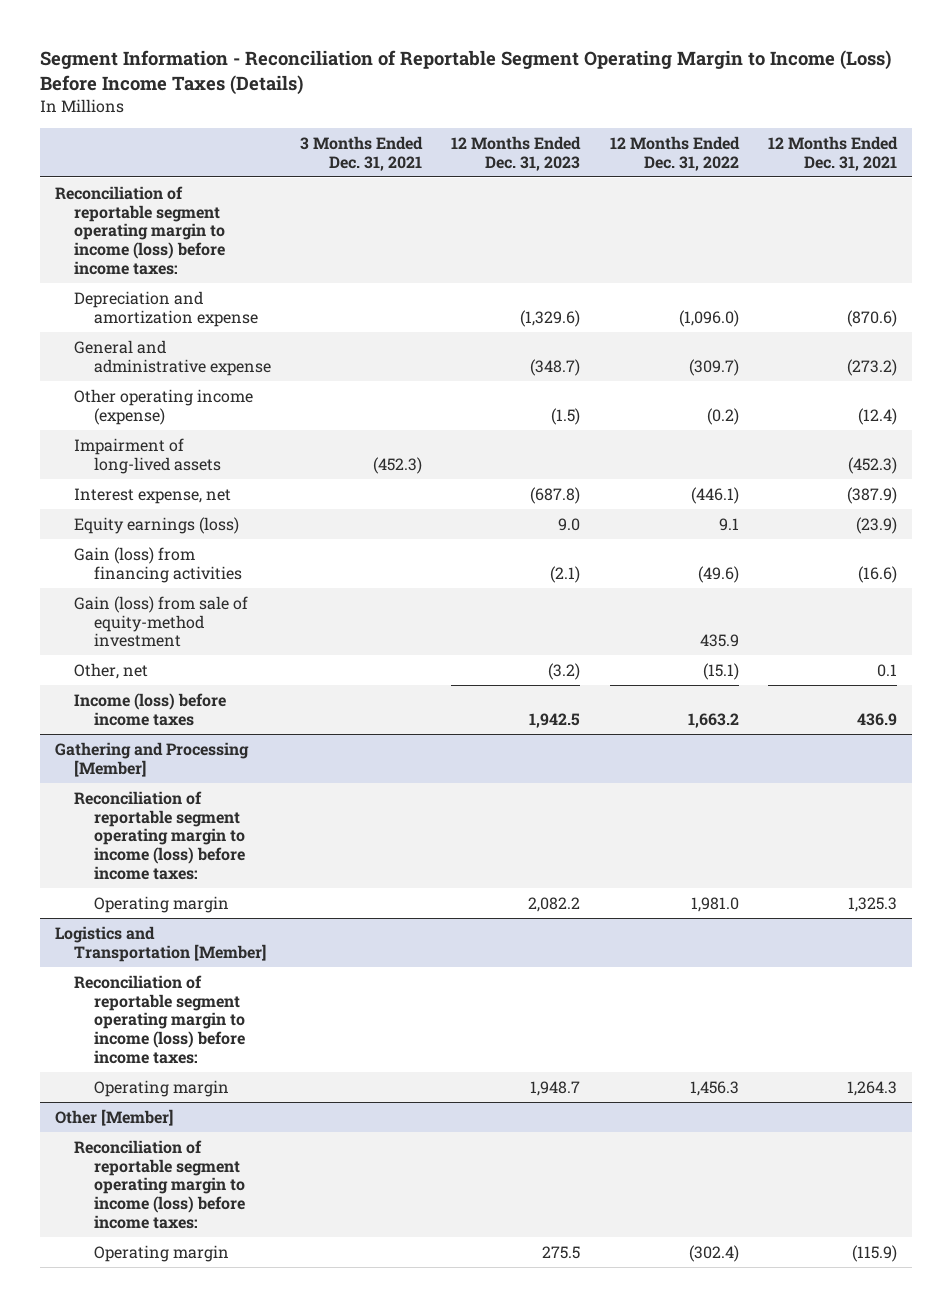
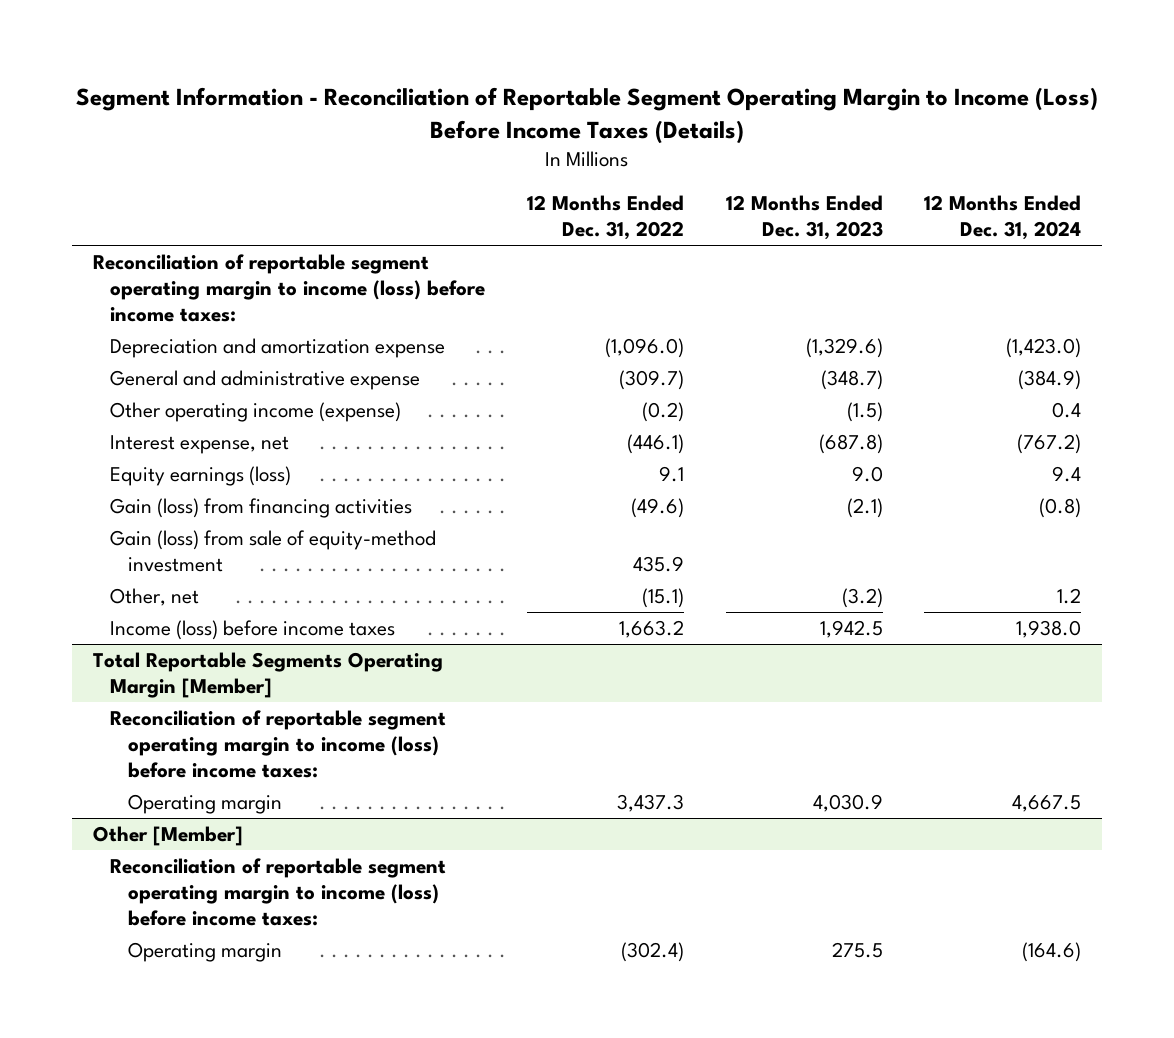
[300,136,424,171] 3 Months Ended Dec. 31, 2021 -> none
[768,136,899,171] 12 Months Ended Dec. 31, 2021 -> none
none -> [924,195,1082,241] 12 Months Ended Dec. 31, 2024
[74,437,221,474] Impairment of long-lived assets -> none
[55,741,250,777] Gathering and Processing [Member] -> none
[74,790,245,881] Reconciliation of reportable segment operating margin to income (loss) before income taxes: -> none
[93,895,229,913] Operating margin -> none
[55,925,267,962] Logistics and Transportation [Member] -> none
none -> [92,652,443,699] Total Reportable Segments Operating Margin [Member]
[530,1080,581,1096] 1,948.7 -> [812,794,883,813] 4,030.9
[689,1080,739,1096] 1,456.3 -> [617,794,685,813] 3,437.3

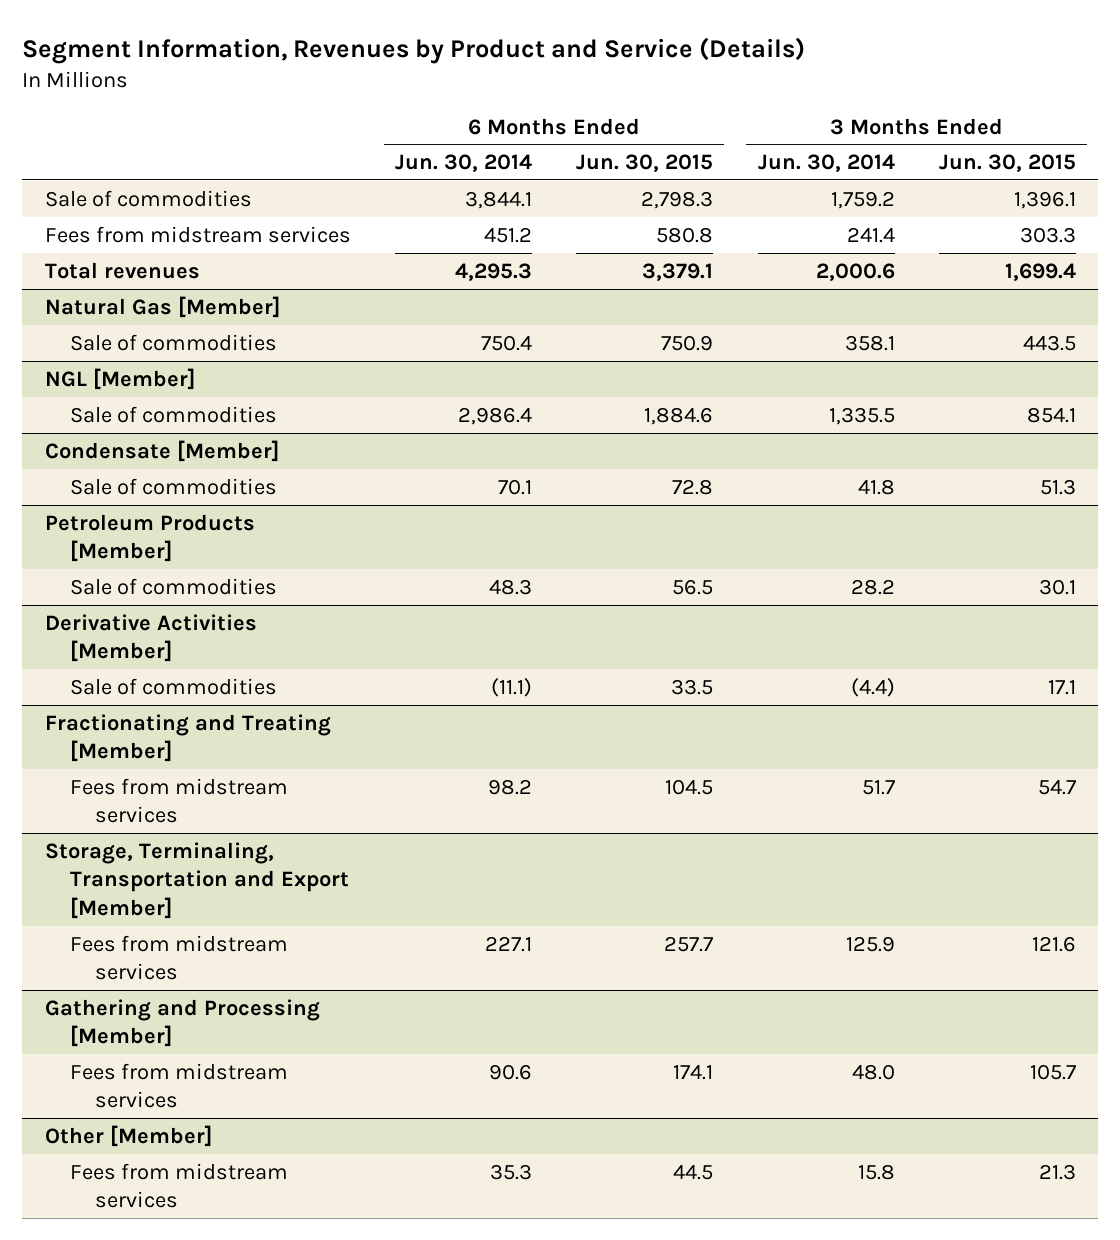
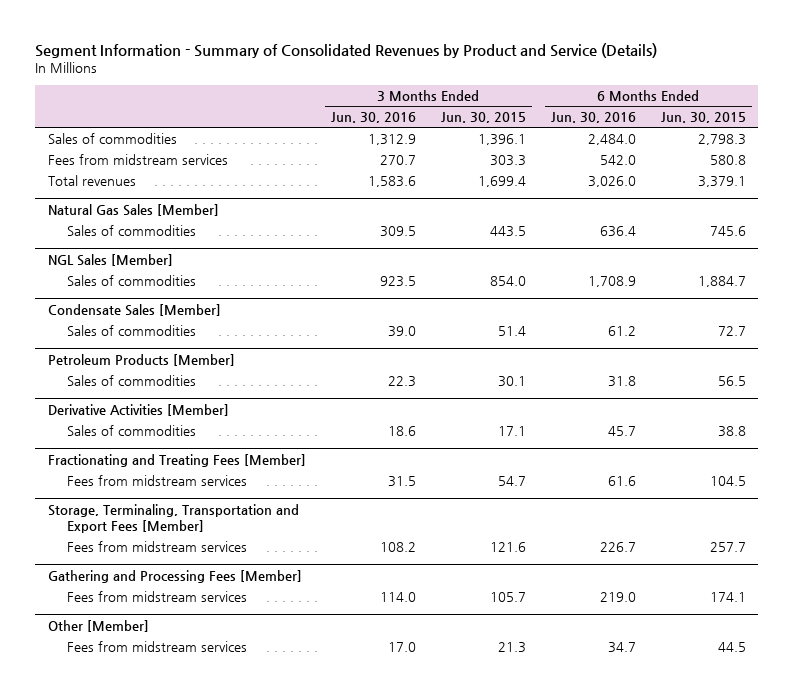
[22,36,806,64] Segment Information, Revenues by Product and Service (Details) -> [35,43,658,59] Segment Information - Summary of Consolidated Revenues by Product and Service (Details)
[394,154,532,173] Jun. 30, 2014 -> none
[757,154,895,173] Jun. 30, 2014 -> none
none -> [330,112,416,124] Jun. 30, 2016
none -> [550,112,636,124] Jun. 30, 2016
[44,189,252,207] Sale of commodities -> [47,132,177,144] Sales of commodities
[44,295,280,318] Natural Gas [Member] -> [47,203,219,216] Natural Gas Sales [Member]
[69,333,277,351] Sale of commodities -> [67,224,197,236] Sales of commodities
[661,334,714,351] 750.9 -> [709,225,746,236] 745.6
[44,367,195,390] NGL [Member] -> [47,253,173,266] NGL Sales [Member]
[69,405,277,423] Sale of commodities -> [67,274,197,286] Sales of commodities
[644,406,714,425] 1,884.6 -> [697,275,746,287] 1,884.7
[1026,406,1076,423] 854.1 -> [489,275,526,286] 854.0
[44,439,279,462] Condensate [Member] -> [47,303,221,316] Condensate Sales [Member]
[69,477,277,495] Sale of commodities -> [67,324,197,336] Sales of commodities
[672,478,714,495] 72.8 -> [717,325,746,336] 72.7
[1039,478,1076,495] 51.3 -> [497,325,526,336] 51.4
[69,577,277,595] Sale of commodities -> [67,374,197,386] Sales of commodities
[69,677,277,695] Sale of commodities -> [67,424,197,436] Sales of commodities
[671,678,714,695] 33.5 -> [717,425,746,437] 38.8
[44,713,331,763] Fractionating and Treating [Member] -> [47,453,306,467] Fractionating and Treating Fees [Member]
[44,841,349,919] Storage, Terminaling, Transportation and Export [Member] -> [47,503,299,533] Storage, Terminaling, Transportation and Export Fees [Member]
[44,998,320,1048] Gathering and Processing [Member] -> [47,569,302,583] Gathering and Processing Fees [Member]

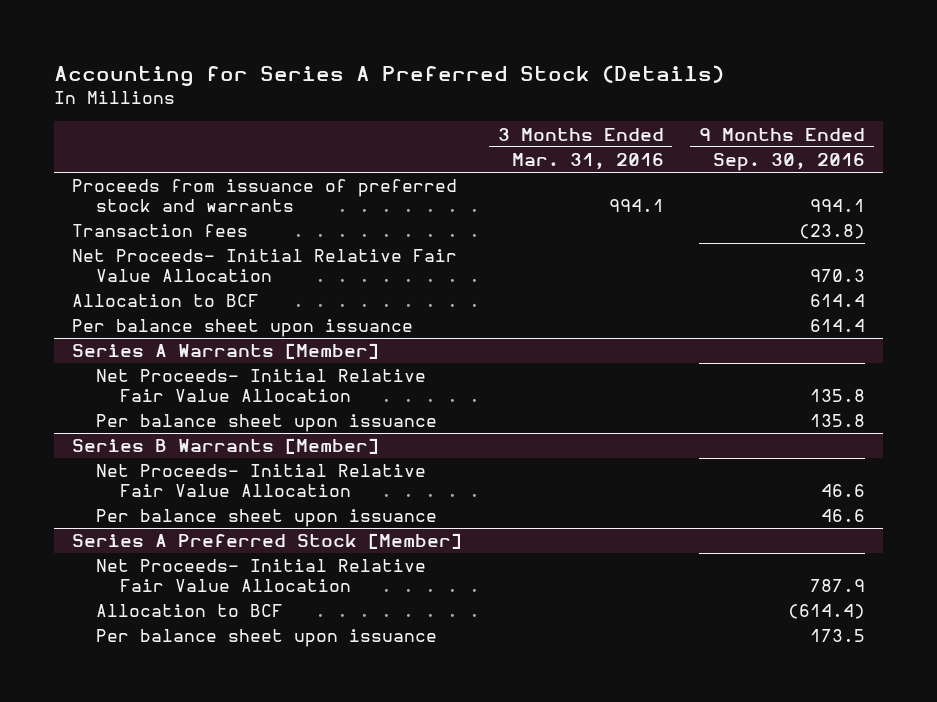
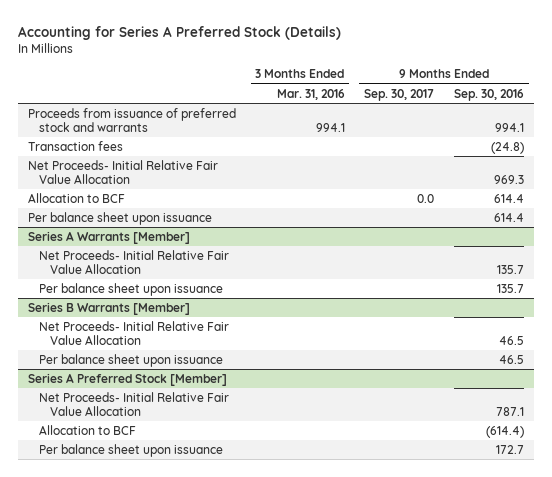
none -> [364,88,435,101] Sep. 30, 2017
[799,224,866,240] (23.8) -> [490,141,524,154] (24.8)
[810,269,866,283] 970.3 -> [493,174,524,184] 969.3
[810,389,866,403] 135.8 -> [496,264,524,274] 135.7
[810,414,866,428] 135.8 -> [496,283,524,293] 135.7
[821,484,866,498] 46.6 -> [498,335,524,345] 46.5
[821,509,866,523] 46.6 -> [498,354,524,364] 46.5
[810,579,866,593] 787.9 -> [495,406,524,416] 787.1
[810,629,866,643] 173.5 -> [495,444,524,454] 172.7

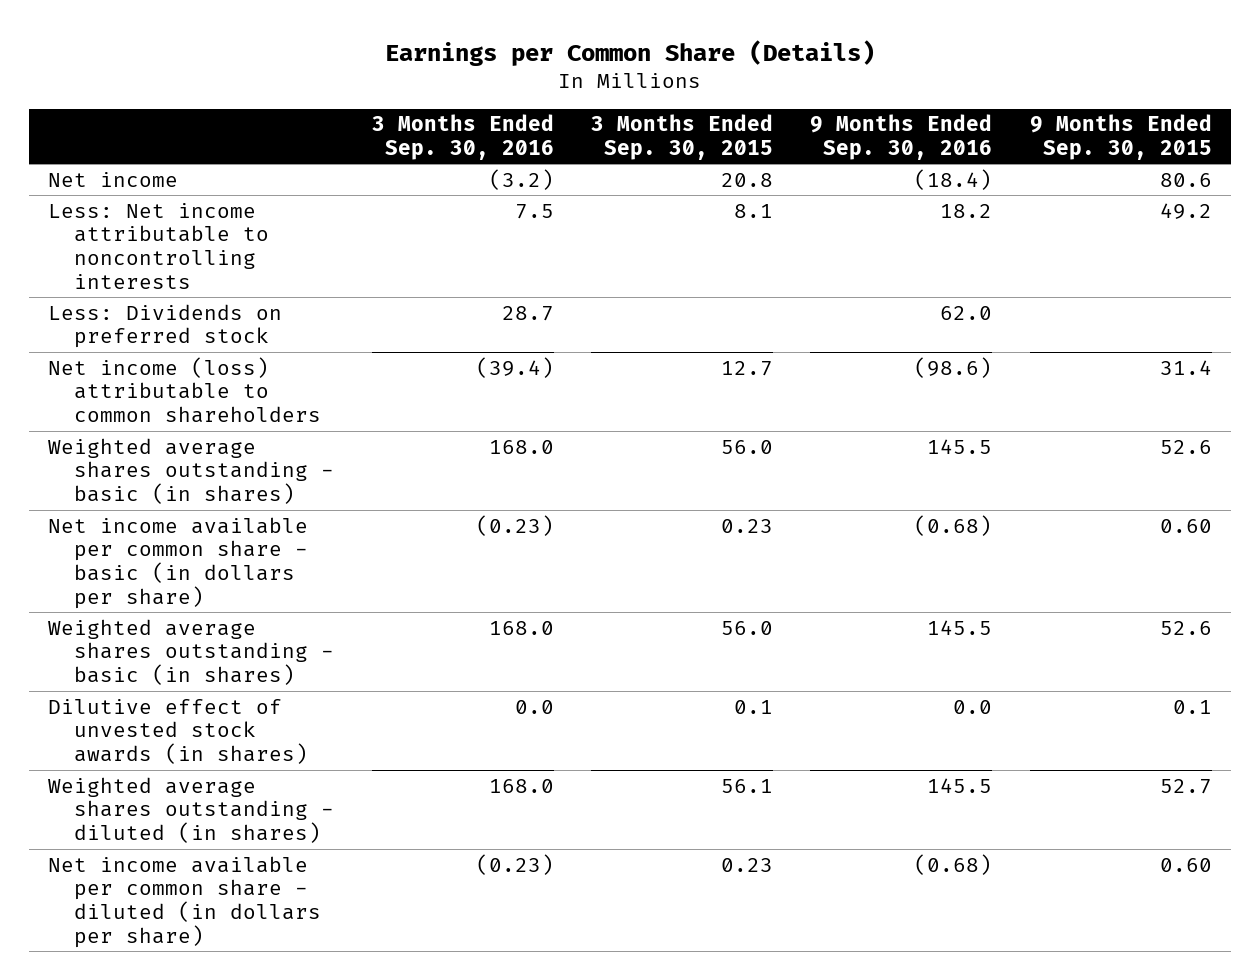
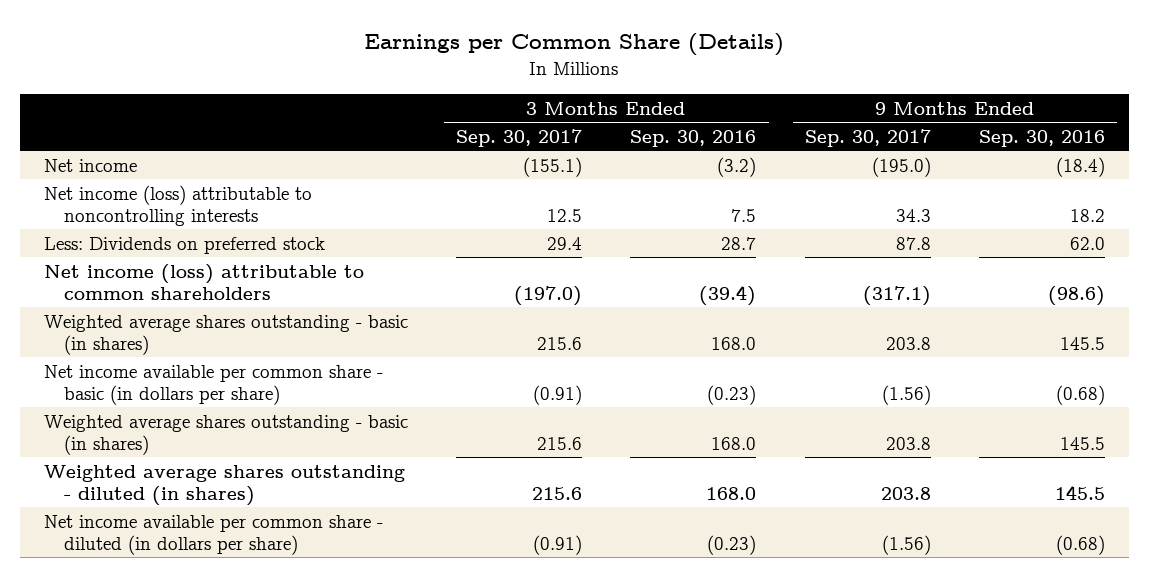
[591,114,774,160] 3 Months Ended Sep. 30, 2015 -> none
[1029,114,1212,160] 9 Months Ended Sep. 30, 2015 -> none
none -> [456,128,583,147] Sep. 30, 2017
none -> [804,128,931,147] Sep. 30, 2017
[47,202,270,290] Less: Net income attributable to noncontrolling interests -> [43,184,312,226] Net income (loss) attributable to noncontrolling interests
[47,698,309,765] Dilutive effect of unvested stock awards (in shares) -> none

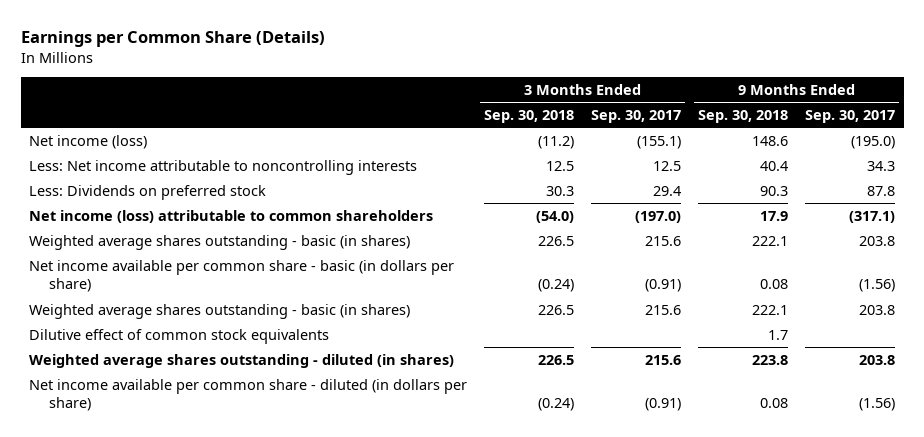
[630,129,757,147] Sep. 30, 2016 -> none
[979,129,1106,147] Sep. 30, 2016 -> none
none -> [484,109,575,123] Sep. 30, 2018
none -> [698,109,789,123] Sep. 30, 2018
[43,158,137,172] Net income -> [29,134,148,149] Net income (loss)
[43,184,312,226] Net income (loss) attributable to noncontrolling interests -> [29,159,418,175] Less: Net income attributable to noncontrolling interests
none -> [29,328,330,344] Dilutive effect of common stock equivalents

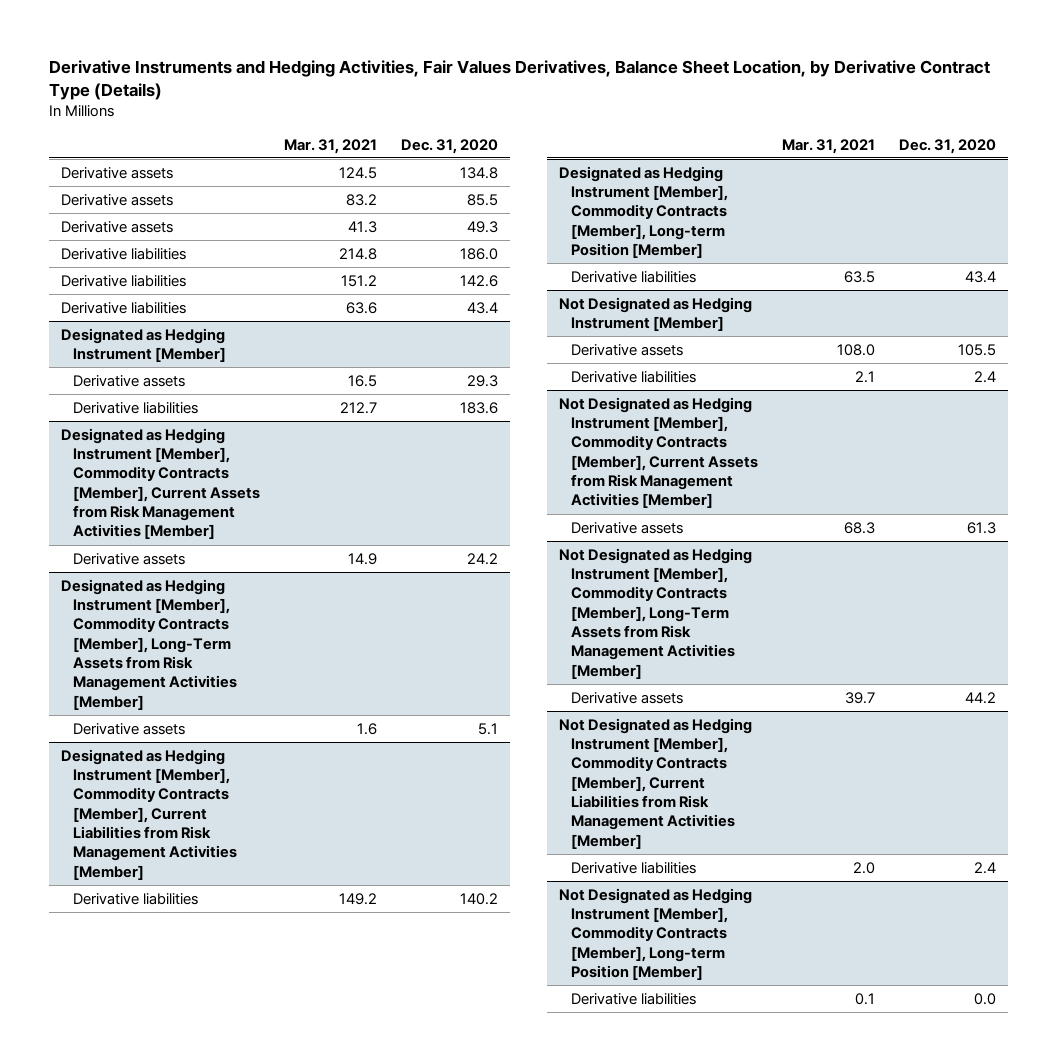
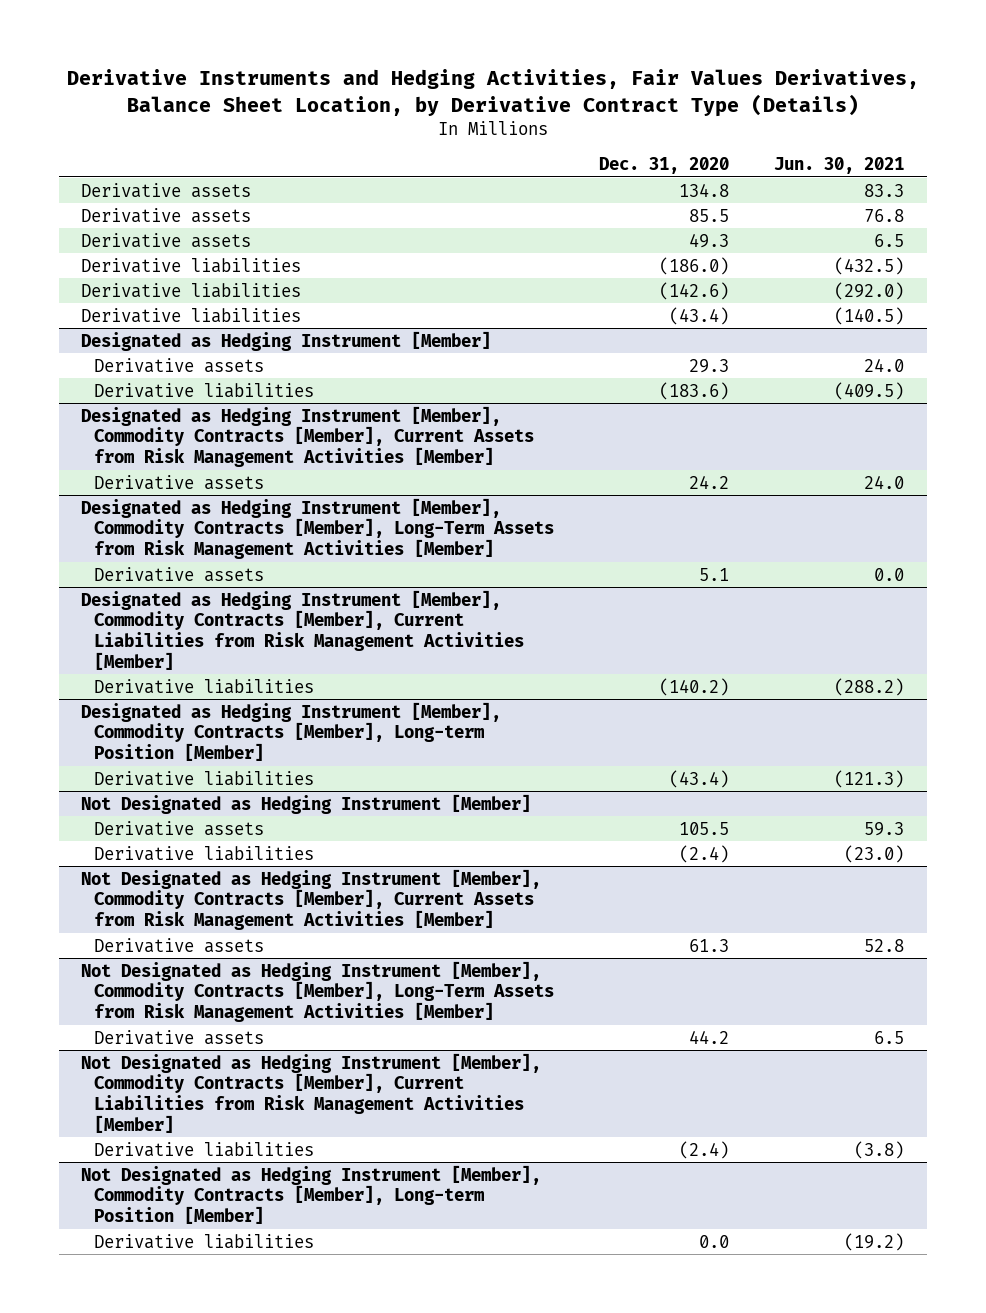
[283,138,377,154] Mar. 31, 2021 -> none
none -> [774,157,905,175] Jun. 30, 2021
[459,247,498,260] 186.0 -> [659,256,730,275] (186.0)
[459,274,498,287] 142.6 -> [659,281,730,300] (142.6)
[466,301,498,314] 43.4 -> [669,306,730,325] (43.4)
[459,401,498,414] 183.6 -> [659,381,730,400] (183.6)
[459,892,498,905] 140.2 -> [659,677,730,696] (140.2)
[964,270,996,283] 43.4 -> [669,769,730,788] (43.4)
[973,370,996,383] 2.4 -> [679,844,730,863] (2.4)
[973,861,996,874] 2.4 -> [679,1140,730,1159] (2.4)

